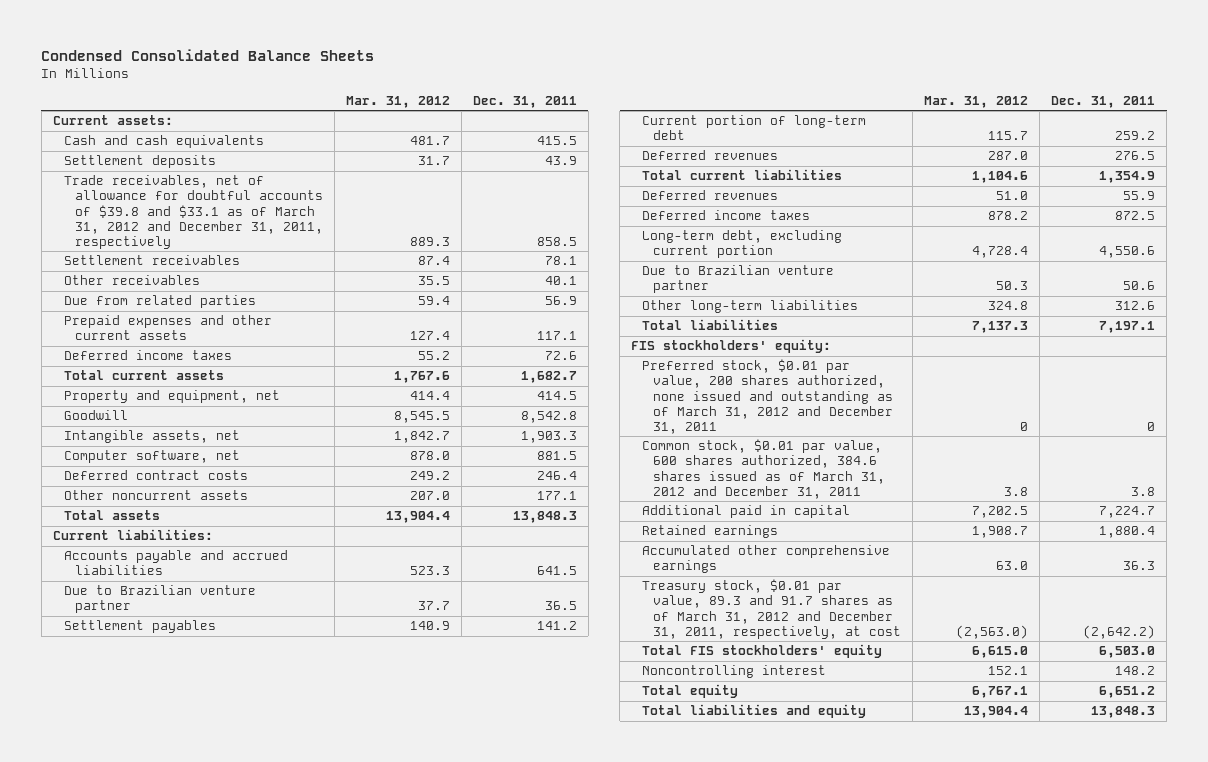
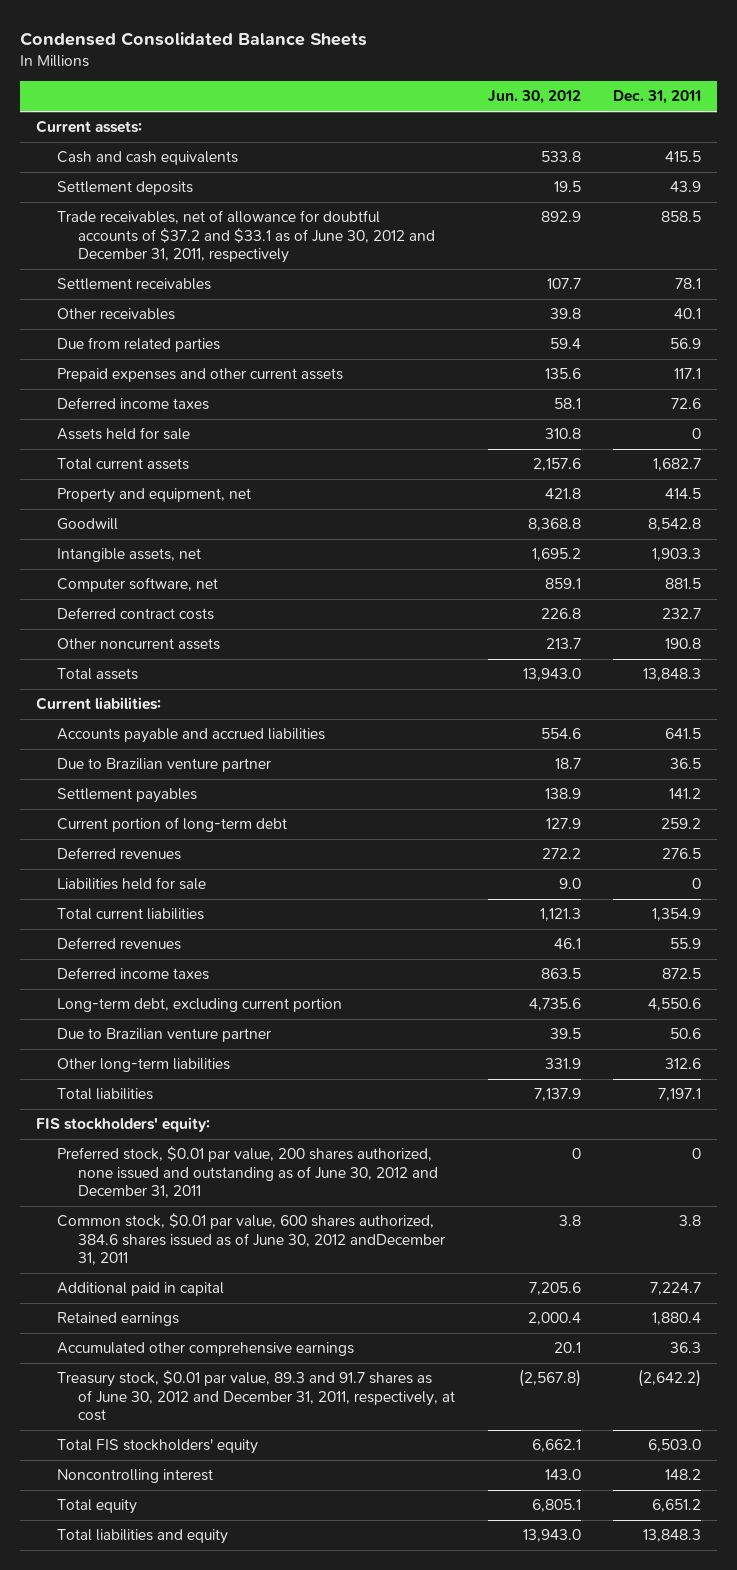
[345,95,450,108] Mar. 31, 2012 -> none
none -> [487,90,581,105] Jun. 30, 2012
[64,175,324,249] Trade receivables, net of allowance for doubtful accounts of $39.8 and $33.1 as of March 31, 2012 and December 31, 2011, respectively -> [57,210,436,264] Trade receivables, net of allowance for doubtful accounts of $37.2 and $33.1 as of June 30, 2012 and December 31, 2011, respectively
none -> [57,427,191,441] Assets held for sale
[536,471,577,481] 246.4 -> [661,608,701,620] 232.7
[536,491,577,501] 177.1 -> [664,638,701,650] 190.8
none -> [57,877,207,891] Liabilities held for sale
[642,359,894,434] Preferred stock, $0.01 par value, 200 shares authorized, none issued and outstanding as of March 31, 2012 and December 31, 2011 -> [57,1146,439,1199] Preferred stock, $0.01 par value, 200 shares authorized, none issued and outstanding as of June 30, 2012 and December 31, 2011
[642,439,886,499] Common stock, $0.01 par value, 600 shares authorized, 384.6 shares issued as of March 31, 2012 and December 31, 2011 -> [57,1213,446,1266] Common stock, $0.01 par value, 600 shares authorized, 384.6 shares issued as of June 30, 2012 andDecember 31, 2011
[642,579,902,639] Treasury stock, $0.01 par value, 89.3 and 91.7 shares as of March 31, 2012 and December 31, 2011, respectively, at cost -> [57,1370,456,1422] Treasury stock, $0.01 par value, 89.3 and 91.7 shares as of June 30, 2012 and December 31, 2011, respectively, at cost

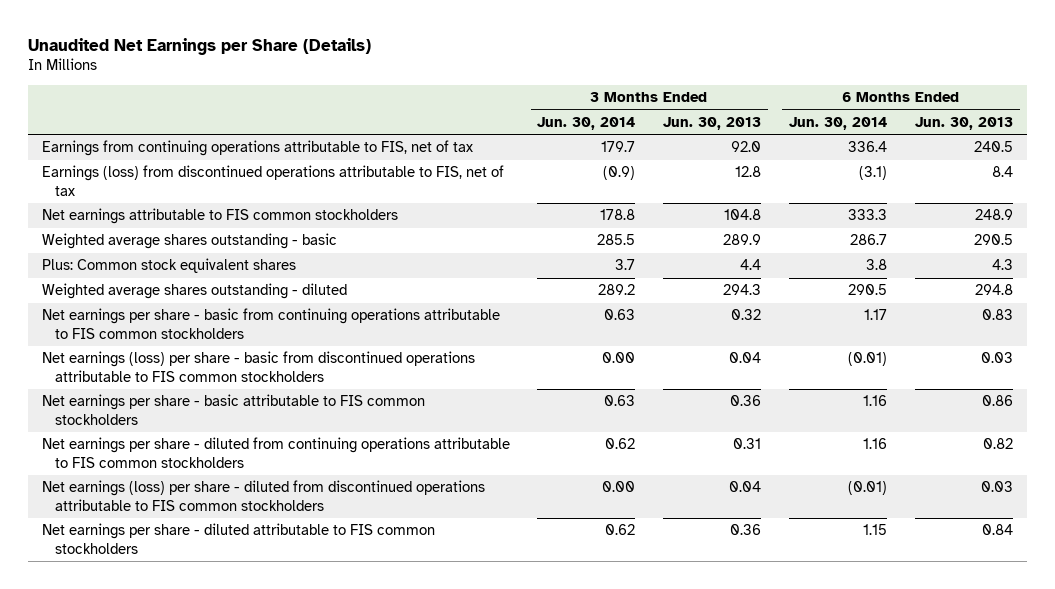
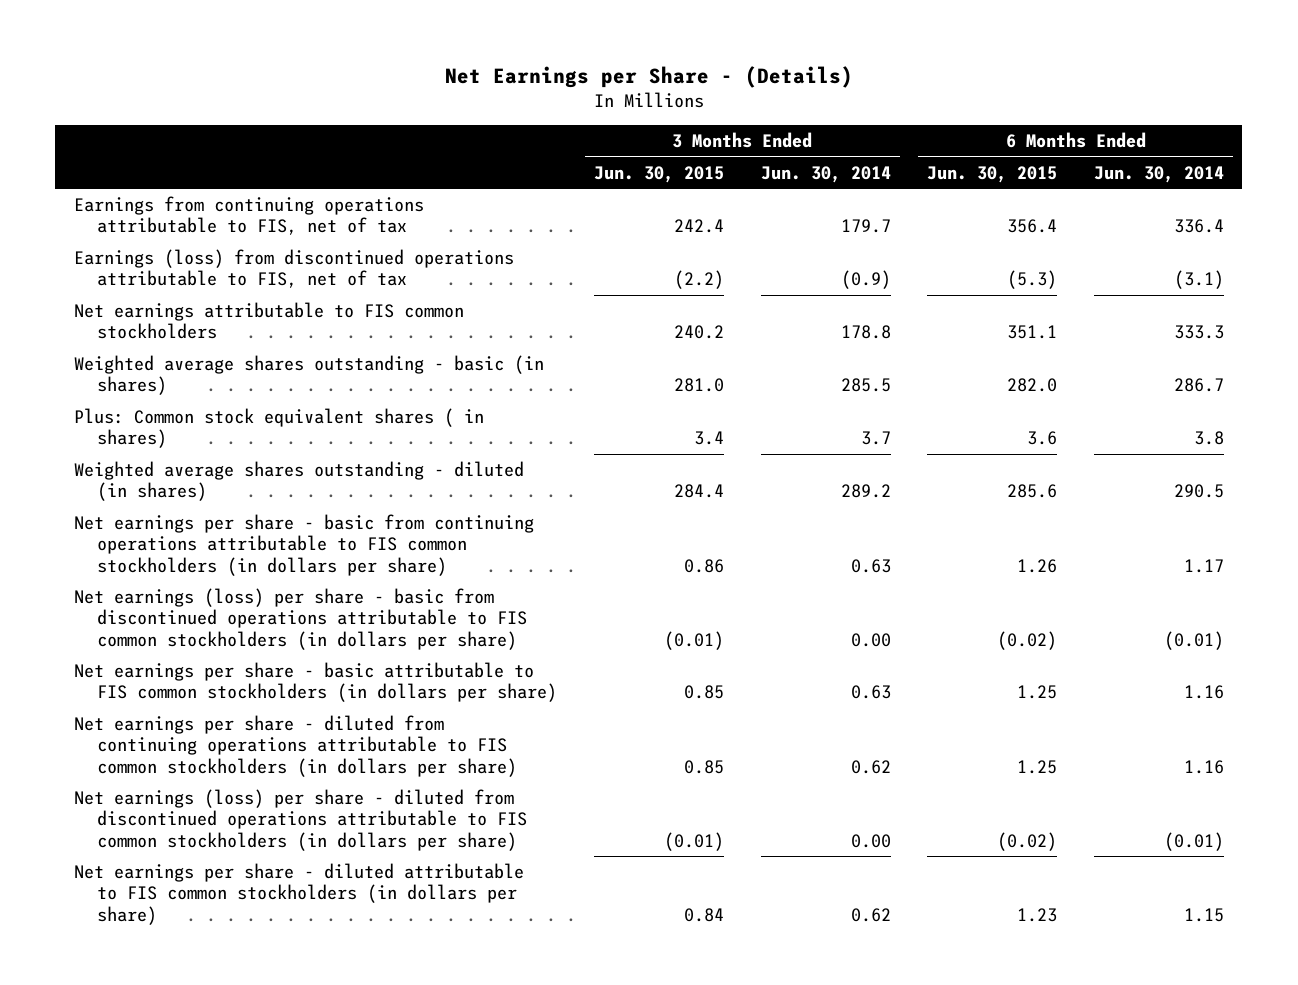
[27,37,371,55] Unaudited Net Earnings per Share (Details) -> [444,66,853,89] Net Earnings per Share - (Details)
[663,117,762,131] Jun. 30, 2013 -> none
[914,117,1013,131] Jun. 30, 2013 -> none
none -> [594,165,725,183] Jun. 30, 2015
none -> [927,165,1058,183] Jun. 30, 2015
[41,233,337,250] Weighted average shares outstanding - basic -> [73,355,544,396] Weighted average shares outstanding - basic (in shares)
[41,258,296,274] Plus: Common stock equivalent shares -> [73,408,484,449] Plus: Common stock equivalent shares ( in shares)
[41,283,347,300] Weighted average shares outstanding - diluted -> [73,461,524,502] Weighted average shares outstanding - diluted (in shares)
[41,308,500,339] Net earnings per share - basic from continuing operations attributable to FIS common stockholders -> [73,514,534,576] Net earnings per share - basic from continuing operations attributable to FIS common stockholders (in dollars per share)
[41,351,475,382] Net earnings (loss) per share - basic from discontinued operations attributable to FIS common stockholders -> [73,588,528,650] Net earnings (loss) per share - basic from discontinued operations attributable to FIS common stockholders (in dollars per share)
[41,394,425,425] Net earnings per share - basic attributable to FIS common stockholders -> [73,662,558,703] Net earnings per share - basic attributable to FIS common stockholders (in dollars per share)
[41,437,510,468] Net earnings per share - diluted from continuing operations attributable to FIS common stockholders -> [73,715,518,777] Net earnings per share - diluted from continuing operations attributable to FIS common stockholders (in dollars per share)
[41,480,485,511] Net earnings (loss) per share - diluted from discontinued operations attributable to FIS common stockholders -> [73,789,528,851] Net earnings (loss) per share - diluted from discontinued operations attributable to FIS common stockholders (in dollars per share)
[41,523,435,554] Net earnings per share - diluted attributable to FIS common stockholders -> [73,863,524,925] Net earnings per share - diluted attributable to FIS common stockholders (in dollars per share)

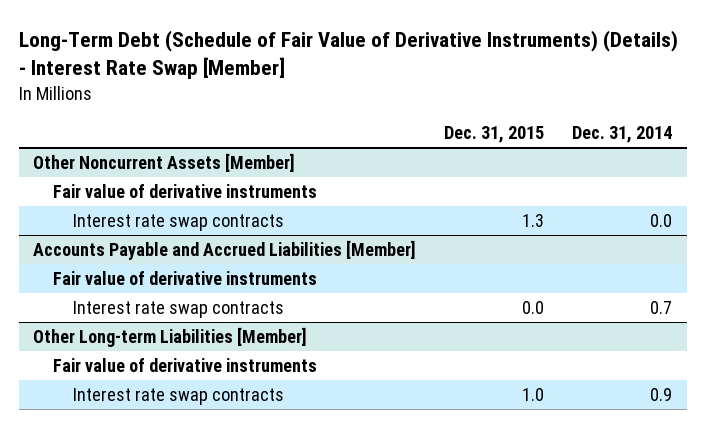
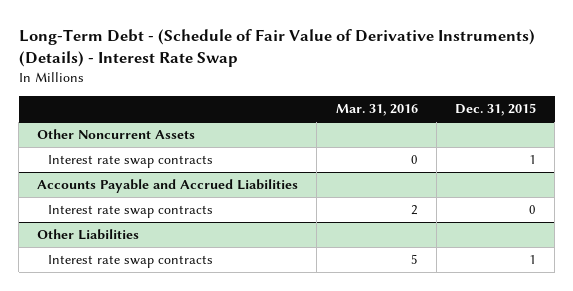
[18,30,678,80] Long-Term Debt (Schedule of Fair Value of Derivative Instruments) (Details) - Interest Rate Swap [Member] -> [18,28,535,67] Long-Term Debt - (Schedule of Fair Value of Derivative Instruments) (Details) - Interest Rate Swap
[572,125,673,143] Dec. 31, 2014 -> none
none -> [335,104,418,117] Mar. 31, 2016
[53,184,318,199] Fair value of derivative instruments -> none
[53,271,318,286] Fair value of derivative instruments -> none
[53,358,318,373] Fair value of derivative instruments -> none
[32,153,295,173] Other Noncurrent Assets [Member] -> [37,129,196,140] Other Noncurrent Assets
[522,214,545,228] 1.3 -> [529,155,537,165] 1
[32,240,416,261] Accounts Payable and Accrued Liabilities [Member] -> [37,179,299,194] Accounts Payable and Accrued Liabilities
[522,301,545,315] 0.0 -> [529,205,537,215] 0
[32,327,307,348] Other Long-term Liabilities [Member] -> [37,229,140,241] Other Liabilities
[522,388,545,402] 1.0 -> [529,255,537,265] 1

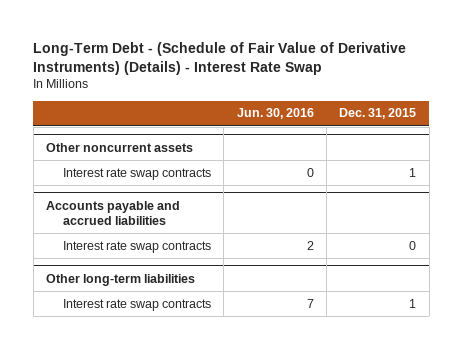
[335,104,418,117] Mar. 31, 2016 -> none
none -> [236,108,314,120] Jun. 30, 2016
[37,129,196,140] Other Noncurrent Assets -> [46,142,194,152] Other noncurrent assets
[37,179,299,194] Accounts Payable and Accrued Liabilities -> [46,200,181,226] Accounts payable and accrued liabilities
[37,229,140,241] Other Liabilities -> [46,273,196,286] Other long-term liabilities

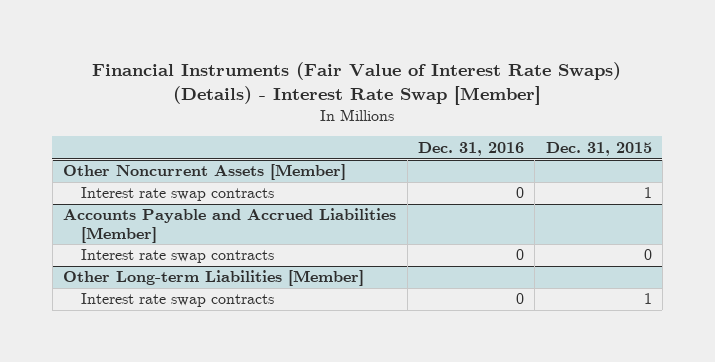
[33,41,407,75] Long-Term Debt - (Schedule of Fair Value of Derivative Instruments) (Details) - Interest Rate Swap -> [92,62,622,106] Financial Instruments (Fair Value of Interest Rate Swaps) (Details) - Interest Rate Swap [Member]
[236,108,314,120] Jun. 30, 2016 -> none
none -> [417,141,524,156] Dec. 31, 2016
[46,142,194,152] Other noncurrent assets -> [63,164,347,181] Other Noncurrent Assets [Member]
[46,200,181,226] Accounts payable and accrued liabilities -> [63,208,397,243] Accounts Payable and Accrued Liabilities [Member]
[46,273,196,286] Other long-term liabilities -> [63,270,365,287] Other Long-term Liabilities [Member]

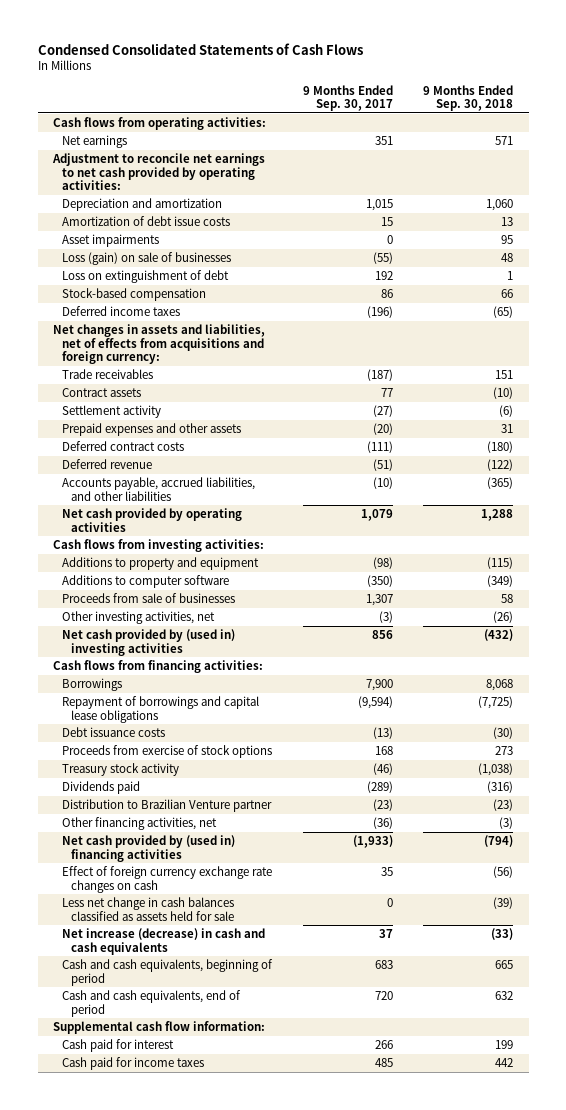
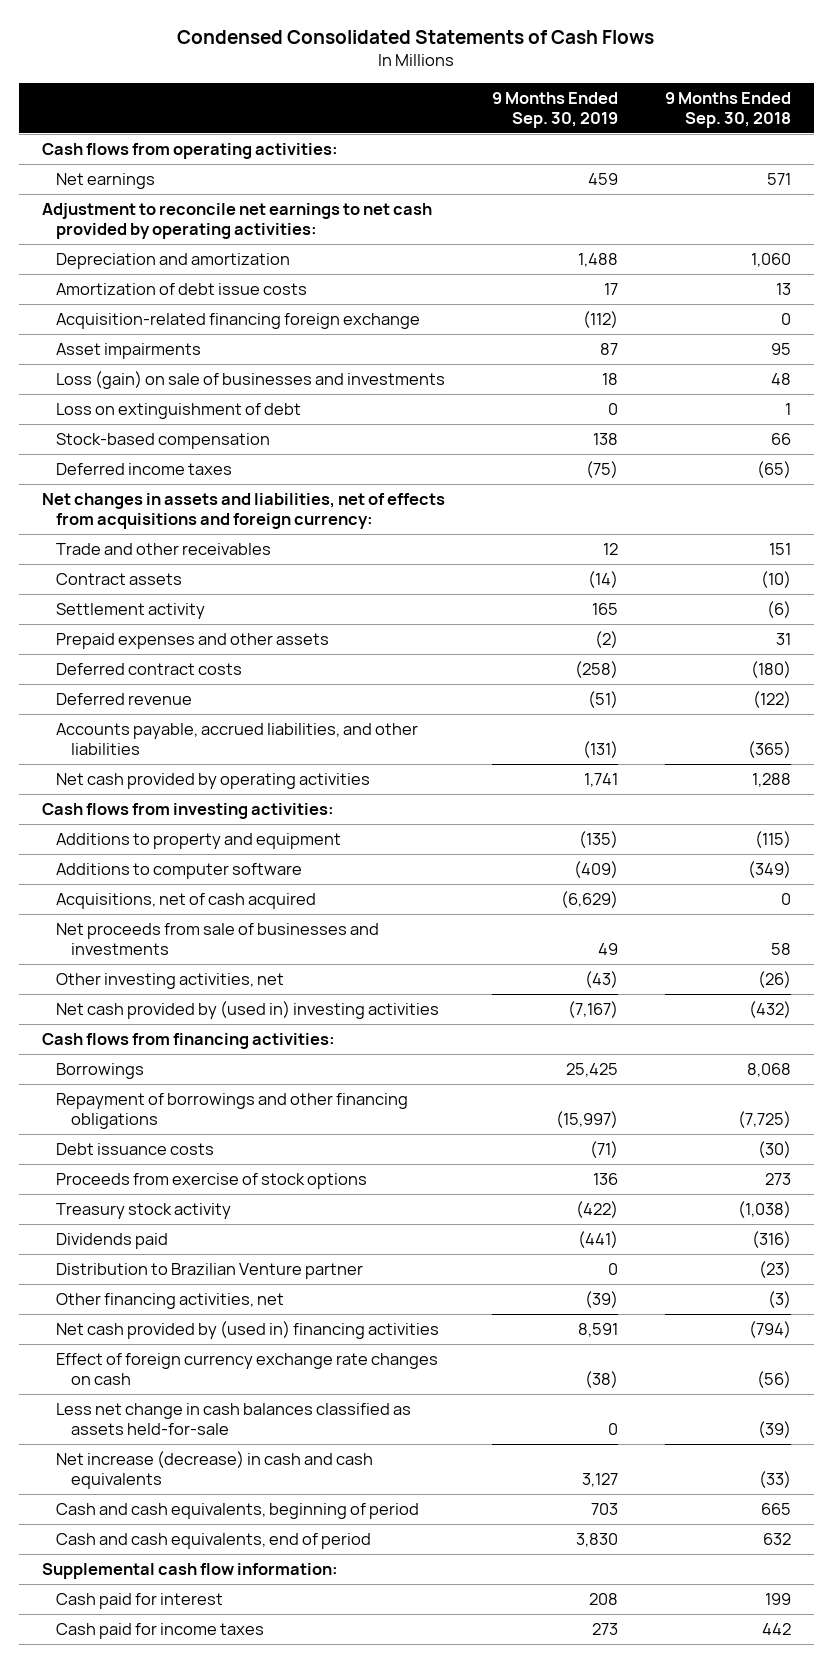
[302,84,393,112] 9 Months Ended Sep. 30, 2017 -> none
none -> [492,91,619,129] 9 Months Ended Sep. 30, 2019
none -> [56,312,421,329] Acquisition-related financing foreign exchange
[61,252,231,266] Loss (gain) on sale of businesses -> [56,370,446,389] Loss (gain) on sale of businesses and investments
[61,369,153,380] Trade receivables -> [56,542,272,555] Trade and other receivables
none -> [56,892,317,909] Acquisitions, net of cash acquired
[61,593,235,604] Proceeds from sale of businesses -> [56,922,380,956] Net proceeds from sale of businesses and investments
[61,696,259,723] Repayment of borrowings and capital lease obligations -> [56,1092,409,1130] Repayment of borrowings and other financing obligations
[61,897,234,921] Less net change in cash balances classified as assets held for sale -> [56,1402,412,1436] Less net change in cash balances classified as assets held-for-sale

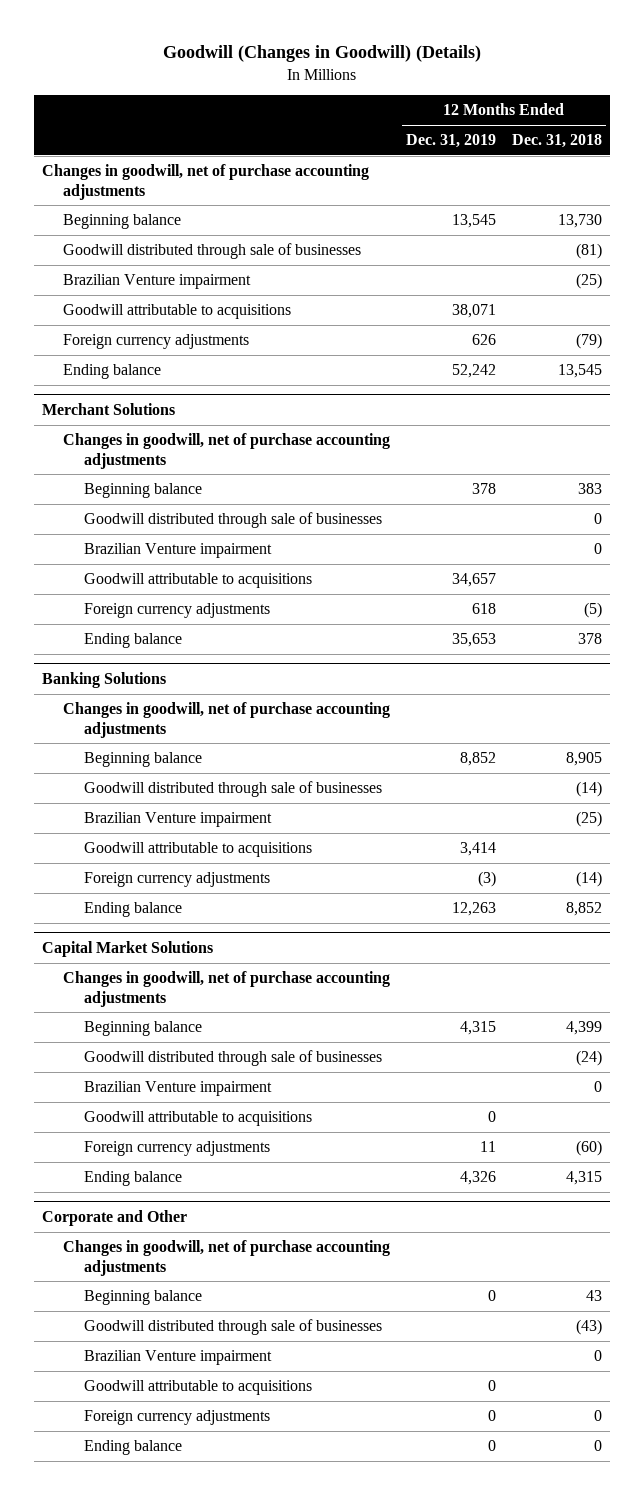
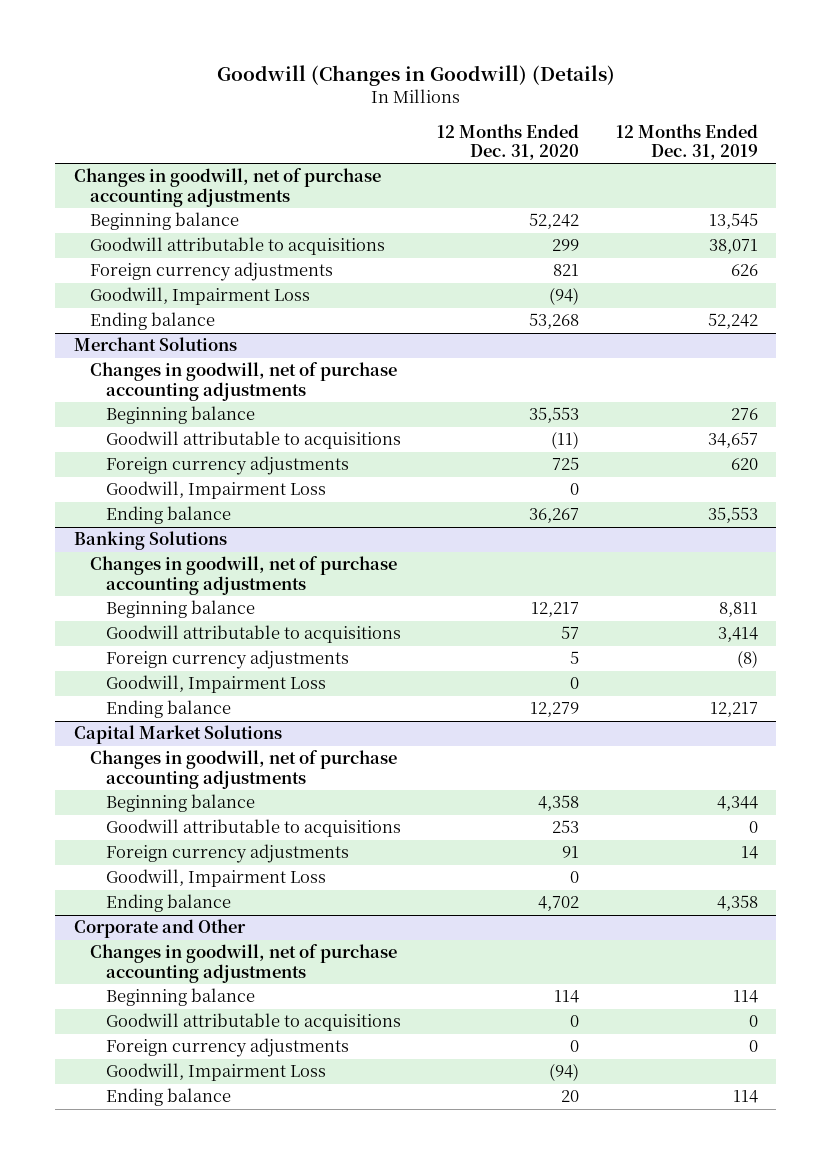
[512,134,603,149] Dec. 31, 2018 -> none
none -> [437,123,580,160] 12 Months Ended Dec. 31, 2020
[63,243,362,260] Goodwill distributed through sale of businesses -> none
[63,274,252,290] Brazilian Venture impairment -> none
none -> [89,287,310,306] Goodwill, Impairment Loss
[84,512,383,529] Goodwill distributed through sale of businesses -> none
[84,543,273,559] Brazilian Venture impairment -> none
[472,483,497,495] 378 -> [730,408,758,421] 276
[472,603,497,615] 618 -> [730,458,758,471] 620
none -> [105,481,326,500] Goodwill, Impairment Loss
[452,633,497,648] 35,653 -> [707,507,758,524] 35,553
[84,781,383,798] Goodwill distributed through sale of businesses -> none
[84,812,273,828] Brazilian Venture impairment -> none
[460,752,497,767] 8,852 -> [718,602,758,618] 8,811
[478,871,497,888] (3) -> [736,650,758,669] (8)
none -> [105,675,326,694] Goodwill, Impairment Loss
[452,902,497,917] 12,263 -> [709,702,758,718] 12,217
[84,1050,383,1067] Goodwill distributed through sale of businesses -> none
[84,1081,273,1097] Brazilian Venture impairment -> none
[460,1021,497,1036] 4,315 -> [716,796,758,812] 4,344
[480,1141,497,1153] 11 -> [740,846,758,860] 14
none -> [105,869,326,888] Goodwill, Impairment Loss
[460,1171,497,1186] 4,326 -> [716,895,758,912] 4,358
[84,1319,383,1336] Goodwill distributed through sale of businesses -> none
[84,1350,273,1366] Brazilian Venture impairment -> none
[488,1290,497,1302] 0 -> [732,990,758,1004] 114
none -> [105,1063,326,1082] Goodwill, Impairment Loss
[488,1440,497,1452] 0 -> [732,1090,758,1104] 114

